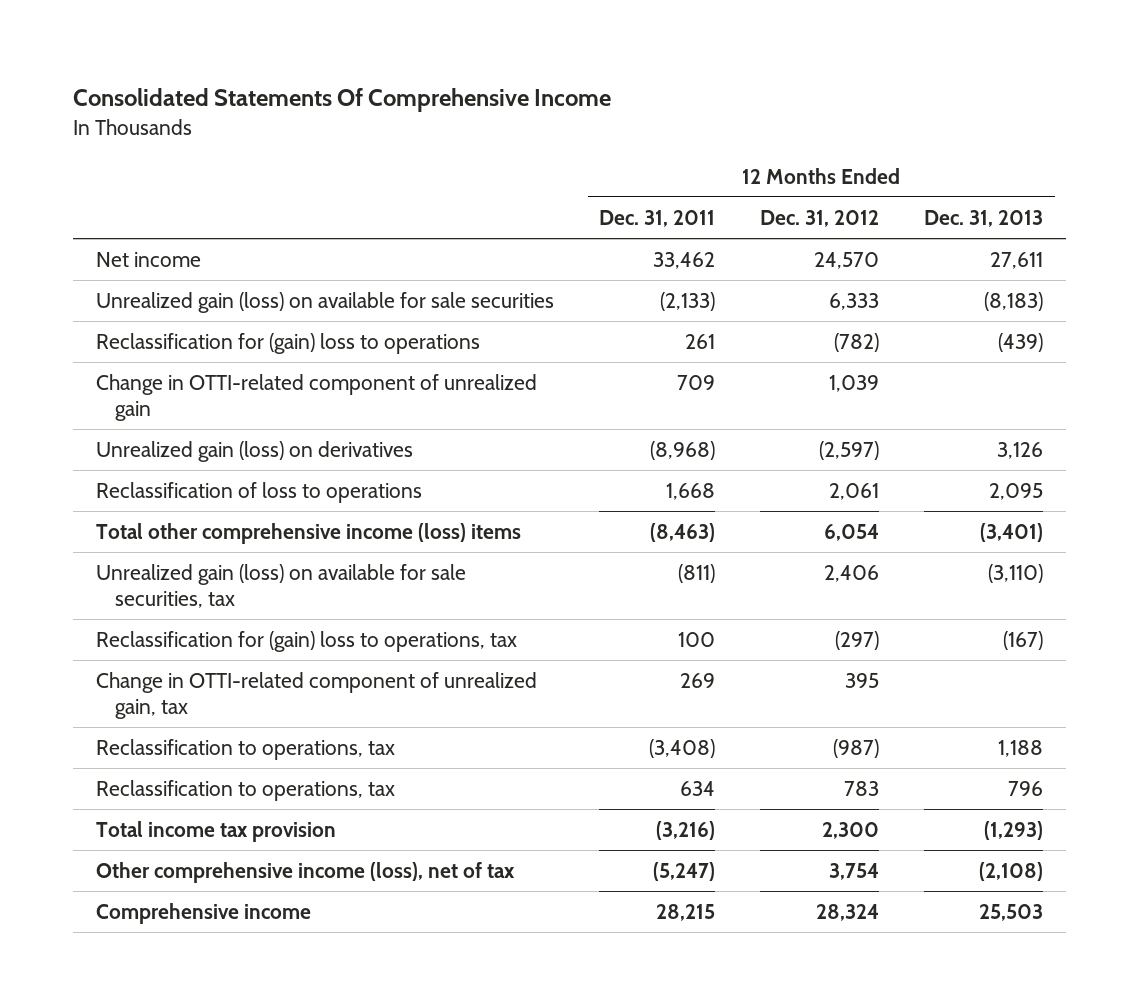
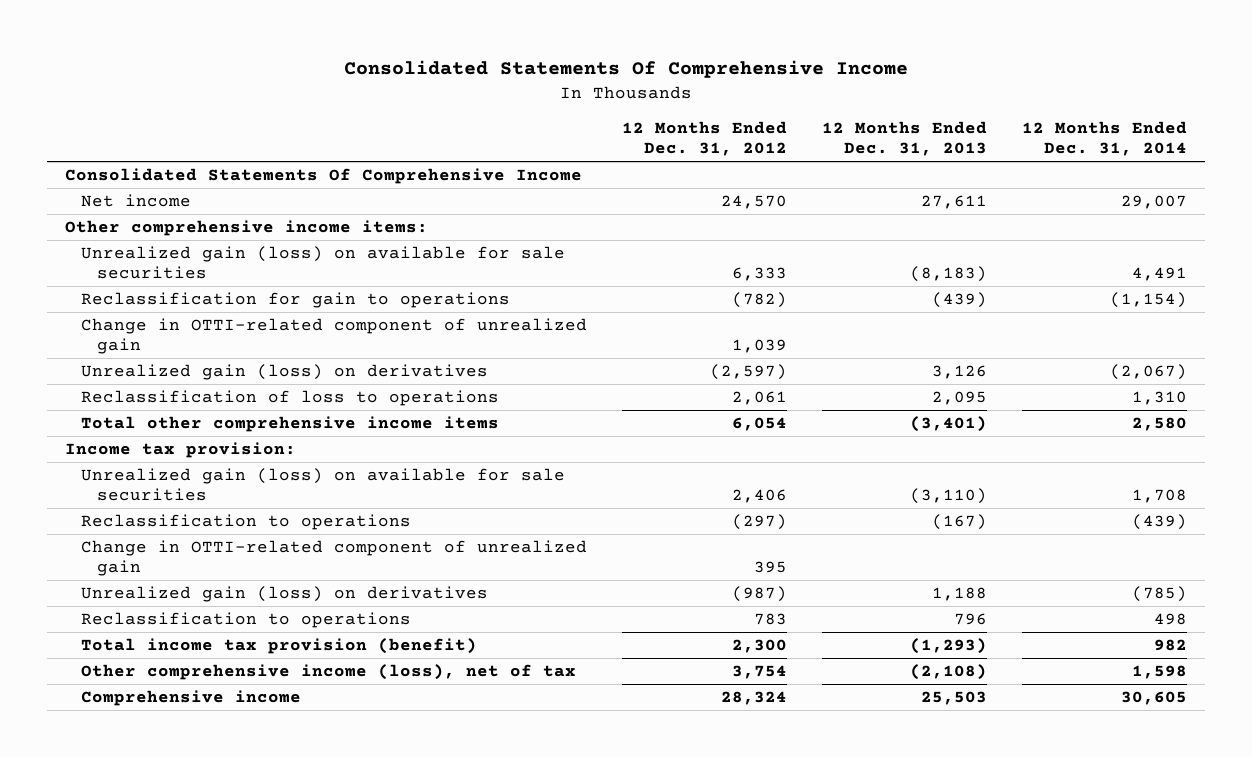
[599,209,716,227] Dec. 31, 2011 -> none
none -> [1022,120,1188,157] 12 Months Ended Dec. 31, 2014
none -> [64,167,582,184] Consolidated Statements Of Comprehensive Income
none -> [64,219,428,236] Other comprehensive income items:
[95,332,480,354] Reclassification for (gain) loss to operations -> [80,291,510,308] Reclassification for gain to operations
[95,522,521,544] Total other comprehensive income (loss) items -> [80,415,499,432] Total other comprehensive income items
none -> [64,441,296,458] Income tax provision:
[95,563,466,609] Unrealized gain (loss) on available for sale securities, tax -> [80,467,565,502] Unrealized gain (loss) on available for sale securities
[95,630,517,652] Reclassification for (gain) loss to operations, tax -> [80,513,411,530] Reclassification to operations
[95,671,537,720] Change in OTTI-related component of unrealized gain, tax -> [80,539,587,577] Change in OTTI-related component of unrealized gain
[95,738,395,760] Reclassification to operations, tax -> [80,585,488,602] Unrealized gain (loss) on derivatives
[95,779,395,801] Reclassification to operations, tax -> [80,611,411,628] Reclassification to operations
[95,820,336,842] Total income tax provision -> [80,637,477,654] Total income tax provision (benefit)

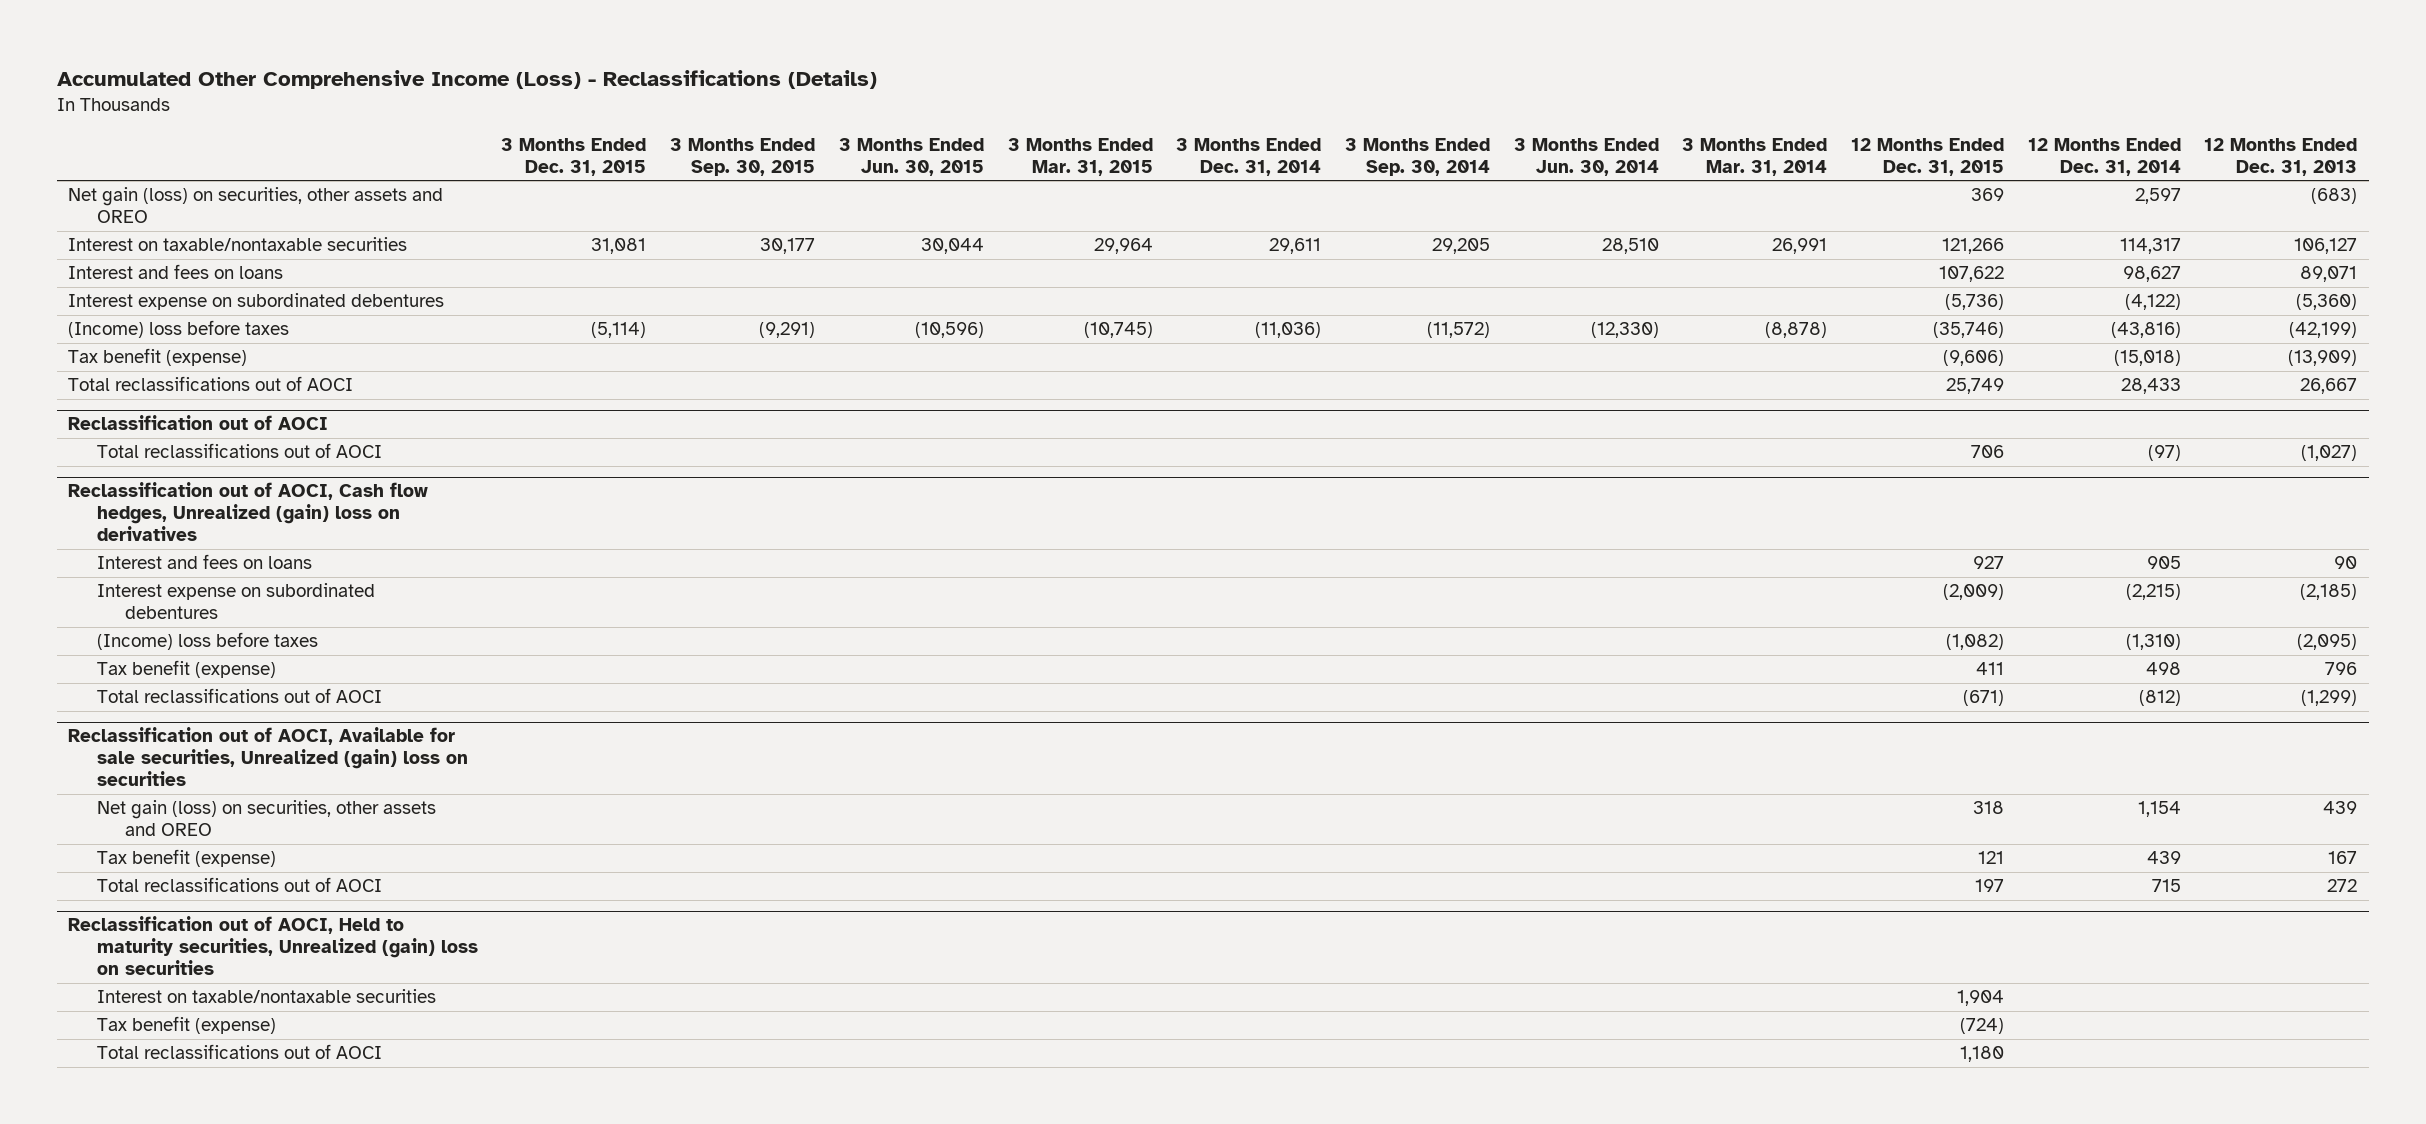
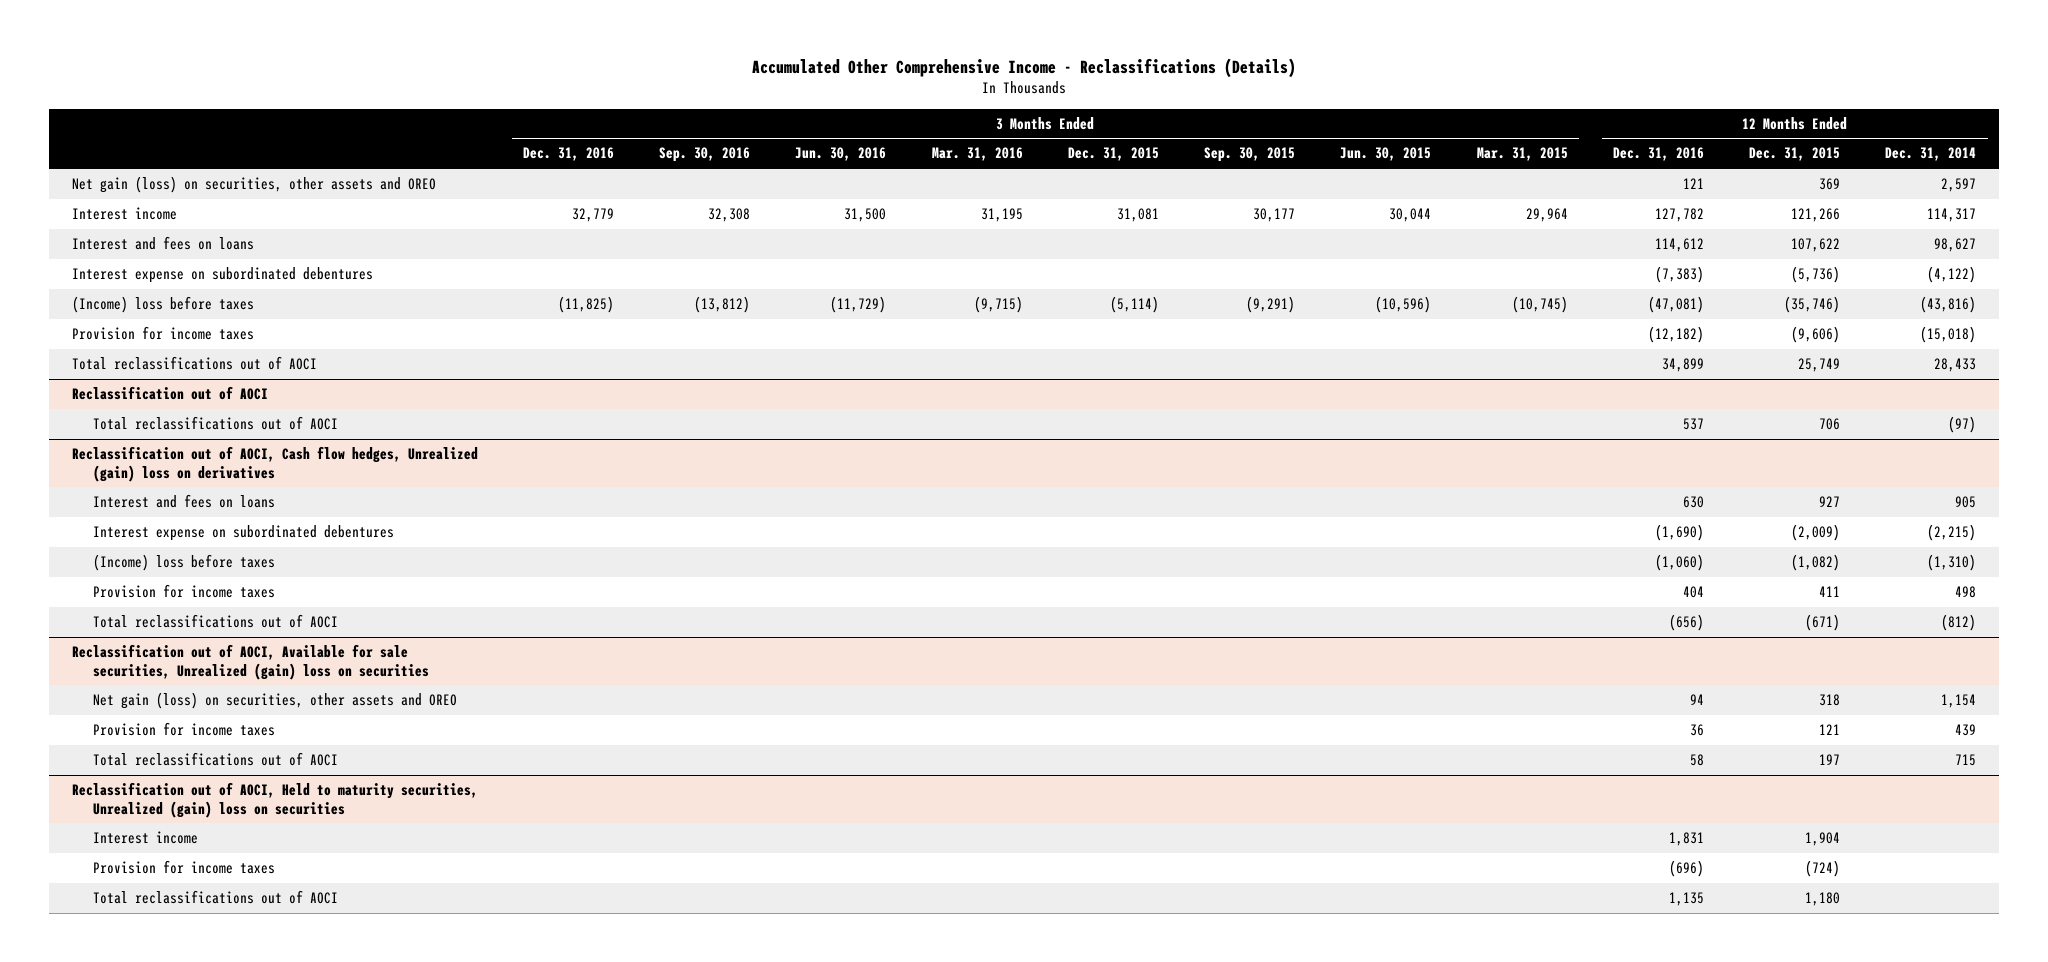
[56,69,877,89] Accumulated Other Comprehensive Income (Loss) - Reclassifications (Details) -> [752,57,1297,78] Accumulated Other Comprehensive Income - Reclassifications (Details)
[1176,137,1322,176] 3 Months Ended Dec. 31, 2014 -> none
[1344,137,1490,176] 3 Months Ended Sep. 30, 2014 -> none
[1513,137,1659,176] 3 Months Ended Jun. 30, 2014 -> none
[1682,137,1828,176] 3 Months Ended Mar. 31, 2014 -> none
[2204,137,2358,176] 12 Months Ended Dec. 31, 2013 -> none
none -> [523,147,615,162] Dec. 31, 2016
none -> [659,147,751,163] Sep. 30, 2016
none -> [795,147,887,162] Jun. 30, 2016
none -> [931,147,1023,162] Mar. 31, 2016
none -> [1612,147,1704,162] Dec. 31, 2016
[68,237,408,252] Interest on taxable/nontaxable securities -> [71,207,177,221] Interest income
[68,348,248,367] Tax benefit (expense) -> [71,326,254,341] Provision for income taxes
[96,660,276,679] Tax benefit (expense) -> [92,584,275,599] Provision for income taxes
[96,849,276,868] Tax benefit (expense) -> [92,722,275,737] Provision for income taxes
[96,989,436,1004] Interest on taxable/nontaxable securities -> [92,831,198,845] Interest income
[96,1016,276,1035] Tax benefit (expense) -> [92,860,275,875] Provision for income taxes

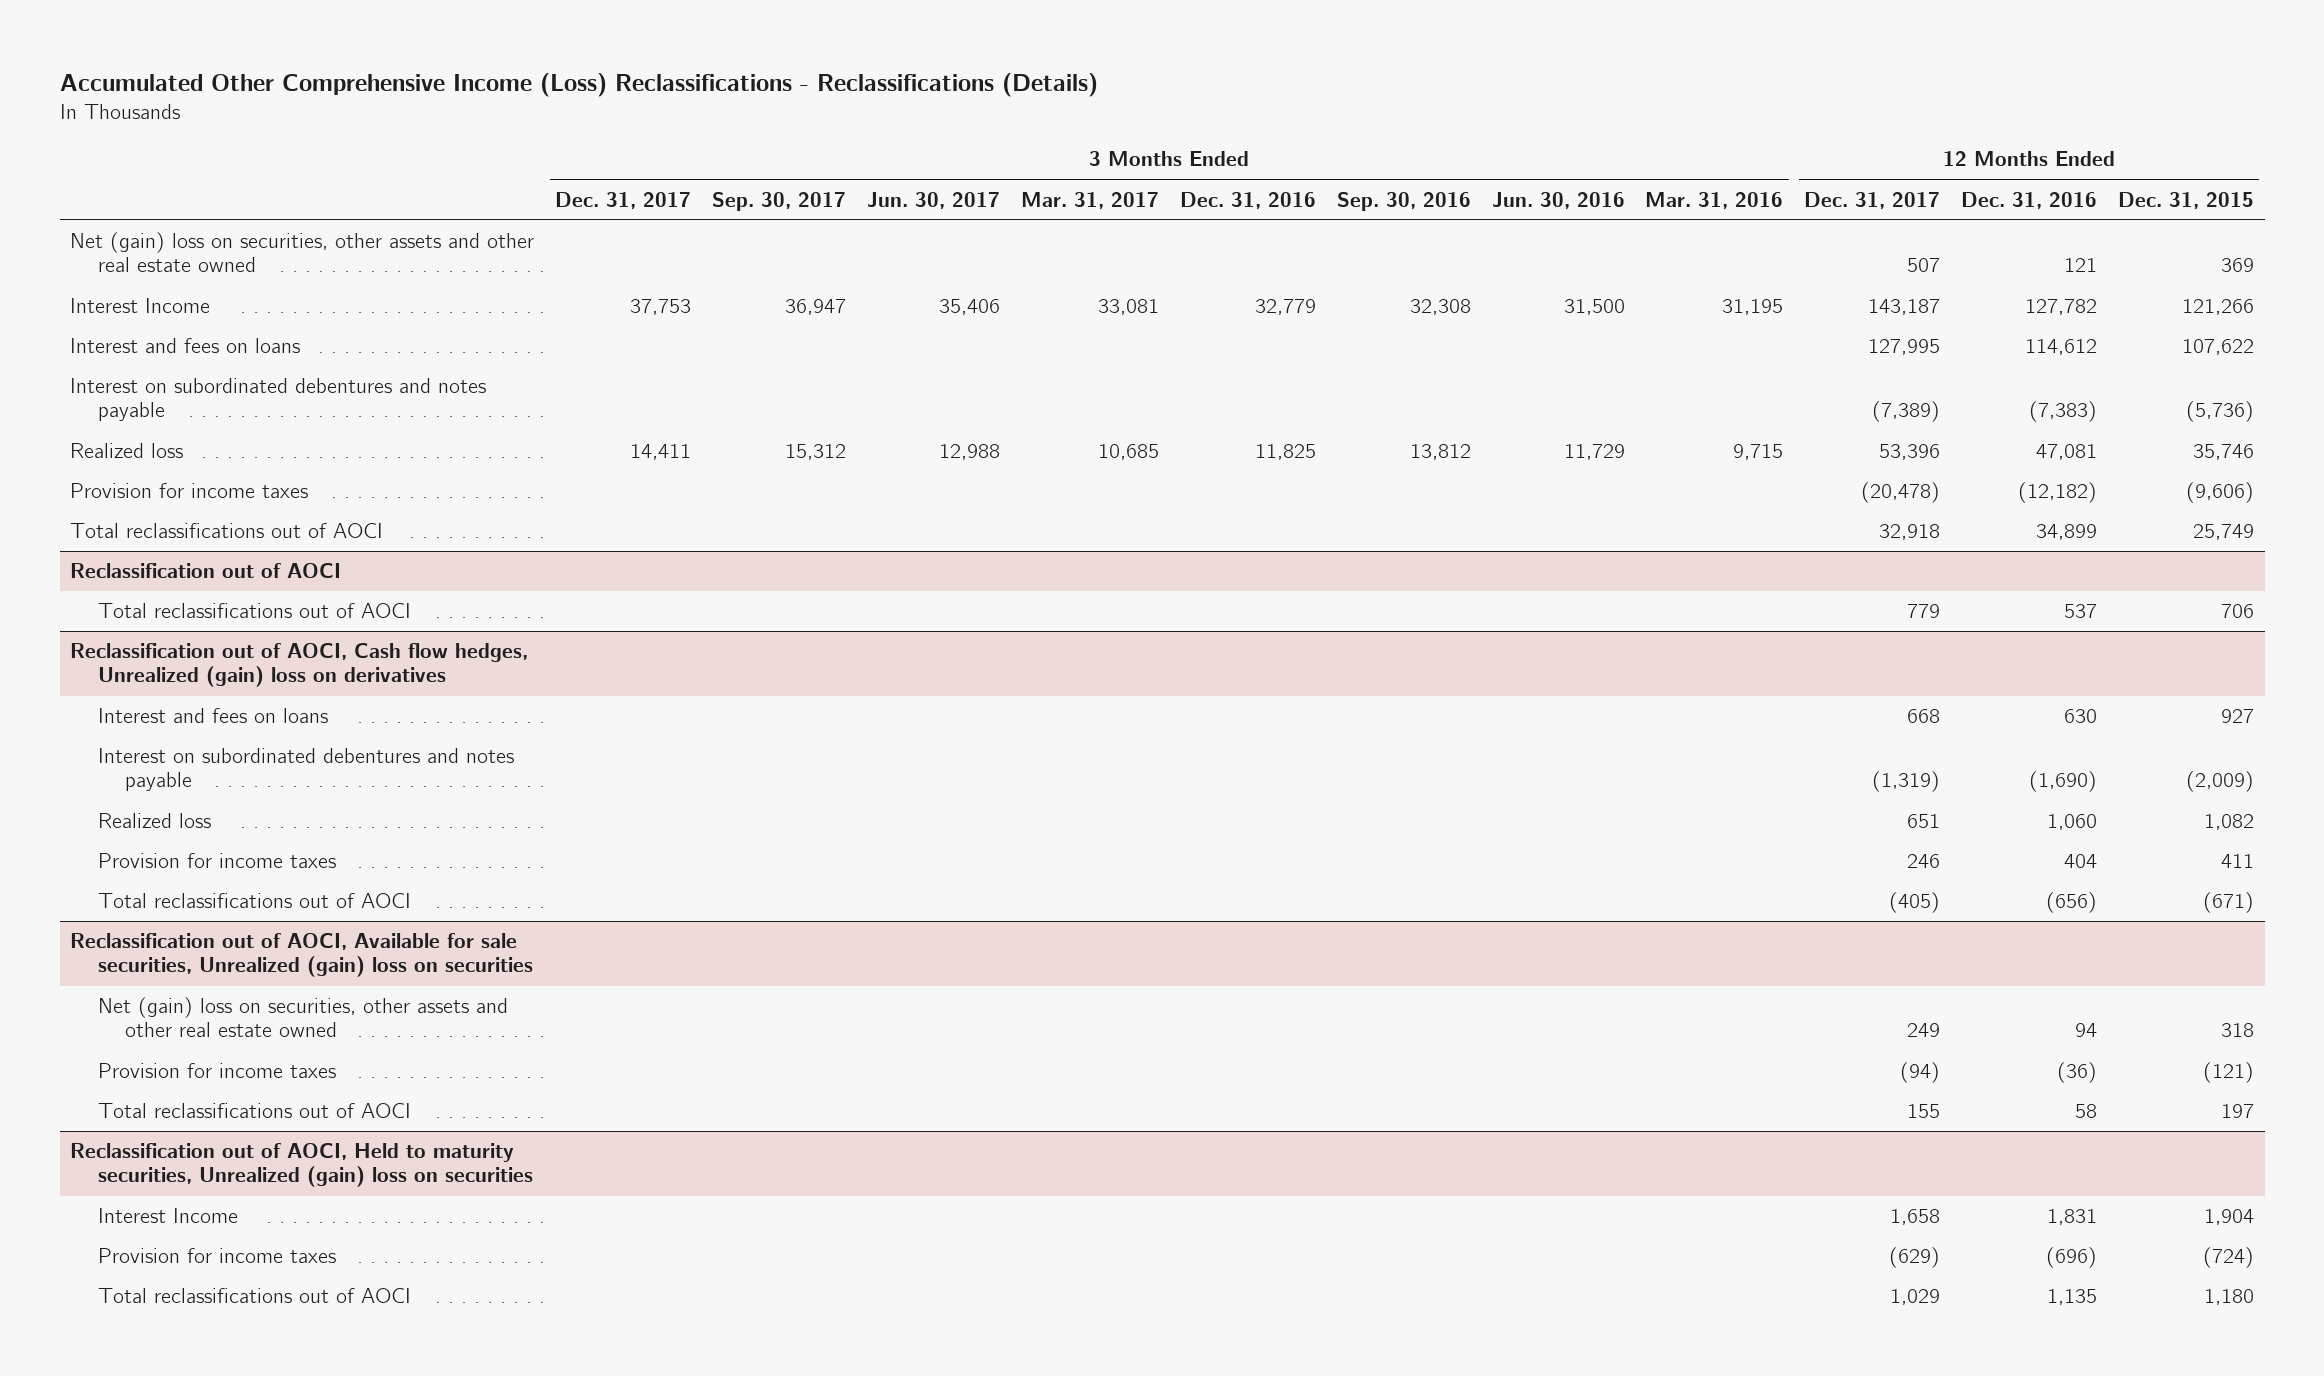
[752,57,1297,78] Accumulated Other Comprehensive Income - Reclassifications (Details) -> [59,73,1098,98] Accumulated Other Comprehensive Income (Loss) Reclassifications - Reclassifications (Details)
[1067,147,1159,162] Dec. 31, 2015 -> none
[1204,147,1296,163] Sep. 30, 2015 -> none
[1340,147,1432,162] Jun. 30, 2015 -> none
[1476,147,1568,162] Mar. 31, 2015 -> none
[1885,147,1977,162] Dec. 31, 2014 -> none
none -> [555,191,692,209] Dec. 31, 2017
none -> [712,191,847,211] Sep. 30, 2017
none -> [866,191,1000,209] Jun. 30, 2017
none -> [1020,191,1159,209] Mar. 31, 2017
none -> [1804,191,1941,209] Dec. 31, 2017
[71,176,436,194] Net gain (loss) on securities, other assets and OREO -> [70,232,535,273] Net (gain) loss on securities, other assets and other real estate owned
[71,207,177,221] Interest income -> [70,298,211,314] Interest Income
[71,267,373,284] Interest expense on subordinated debentures -> [70,378,487,422] Interest on subordinated debentures and notes payable
[71,296,254,314] (Income) loss before taxes -> [70,443,184,459] Realized loss
[558,296,615,314] (11,825) -> [1254,444,1316,461] 11,825
[694,296,751,314] (13,812) -> [1409,444,1471,461] 13,812
[830,296,887,314] (11,729) -> [1563,444,1625,461] 11,729
[973,296,1023,314] (9,715) -> [1733,444,1784,461] 9,715
[1647,296,1704,314] (47,081) -> [2036,444,2098,461] 47,081
[1784,296,1841,314] (35,746) -> [2193,444,2255,461] 35,746
[92,525,394,542] Interest expense on subordinated debentures -> [97,748,514,792] Interest on subordinated debentures and notes payable
[92,554,275,572] (Income) loss before taxes -> [97,813,211,829] Realized loss
[1654,554,1704,572] (1,060) -> [2047,814,2098,831] 1,060
[1791,554,1841,572] (1,082) -> [2204,814,2255,831] 1,082
[92,692,457,710] Net gain (loss) on securities, other assets and OREO -> [97,997,508,1038] Net (gain) loss on securities, other assets and other real estate owned
[1689,724,1704,737] 36 -> [2057,1062,2098,1084] (36)
[1819,724,1841,736] 121 -> [2203,1062,2255,1084] (121)
[92,831,198,845] Interest income -> [97,1208,238,1224] Interest Income

